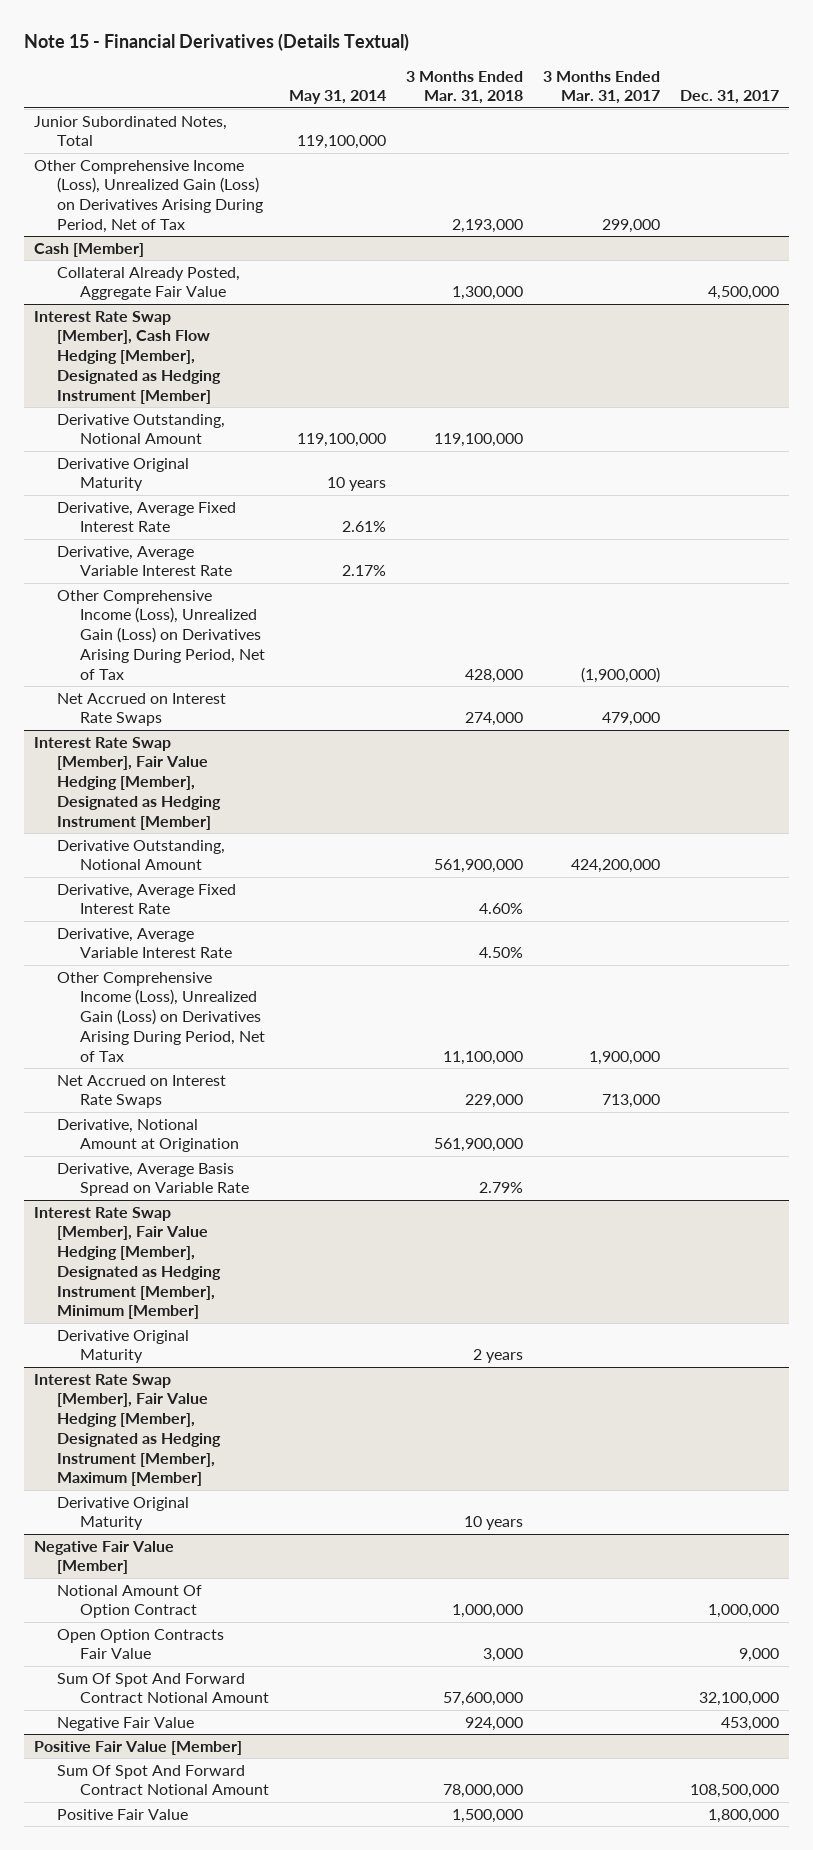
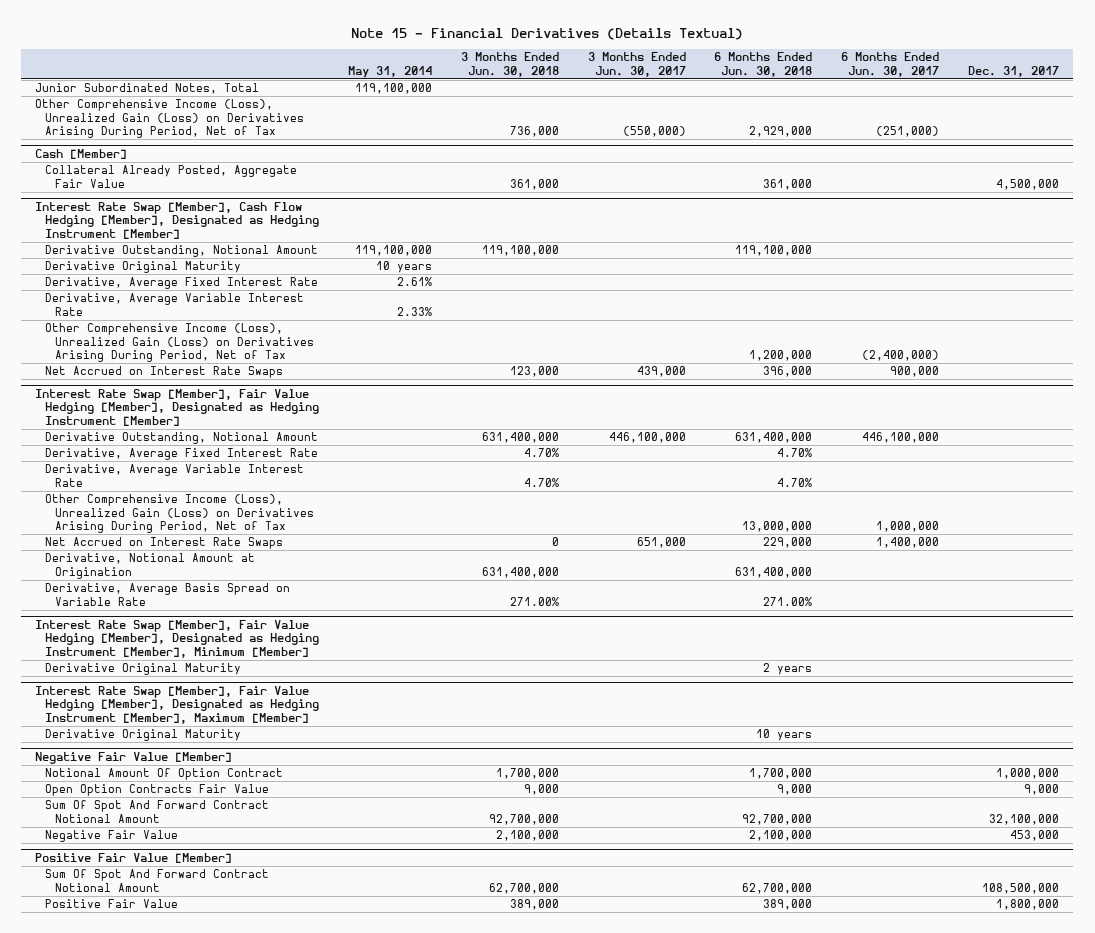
[406,70,524,105] 3 Months Ended Mar. 31, 2018 -> none
[543,70,661,105] 3 Months Ended Mar. 31, 2017 -> none
none -> [460,52,559,77] 3 Months Ended Jun. 30, 2018
none -> [587,52,686,77] 3 Months Ended Jun. 30, 2017
none -> [714,52,813,77] 6 Months Ended Jun. 30, 2018
none -> [841,52,940,77] 6 Months Ended Jun. 30, 2017
[342,565,387,577] 2.17% -> [396,306,432,316] 2.33%

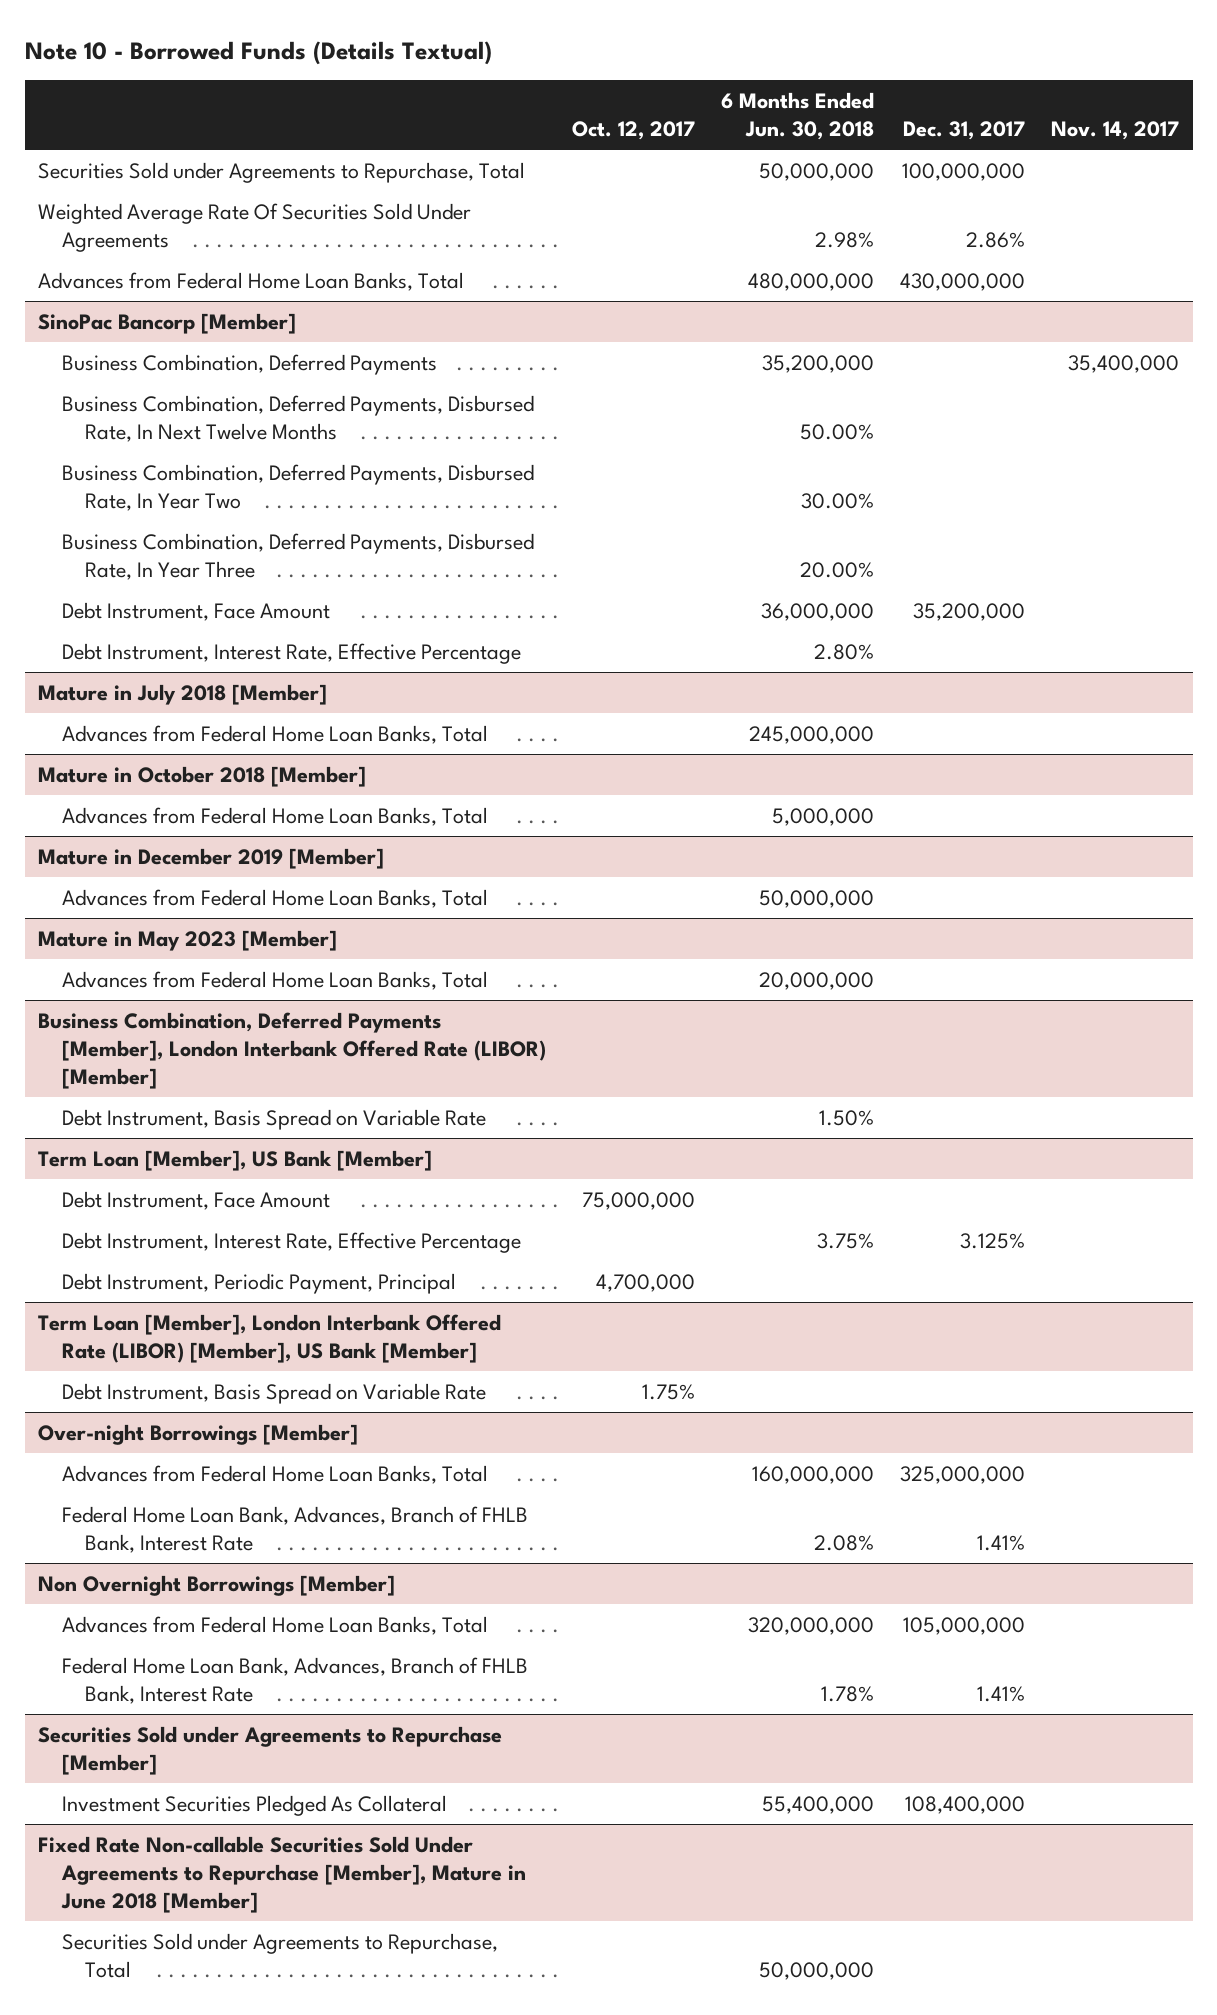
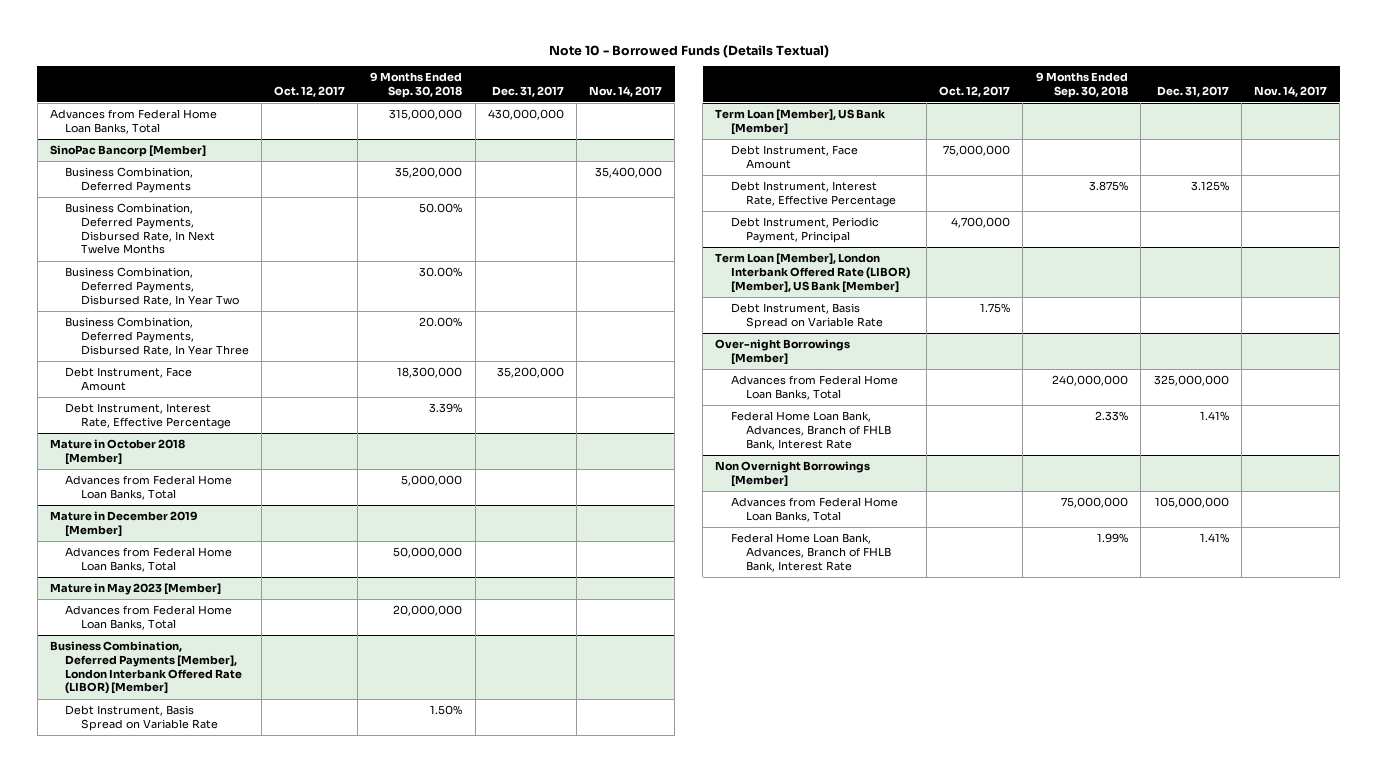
[721,92,875,141] 6 Months Ended Jun. 30, 2018 -> none
none -> [370,71,463,98] 9 Months Ended Sep. 30, 2018
[37,161,525,183] Securities Sold under Agreements to Repurchase, Total -> none
[37,202,471,252] Weighted Average Rate Of Securities Sold Under Agreements -> none
[37,683,327,705] Mature in July 2018 [Member] -> none
[61,724,488,744] Advances from Federal Home Loan Banks, Total -> none
[37,1725,502,1775] Securities Sold under Agreements to Repurchase [Member] -> none
[61,1794,447,1816] Investment Securities Pledged As Collateral -> none
[37,1835,526,1913] Fixed Rate Non-callable Securities Sold Under Agreements to Repurchase [Member], Mature in June 2018 [Member] -> none
[61,1932,498,1978] Securities Sold under Agreements to Repurchase, Total -> none

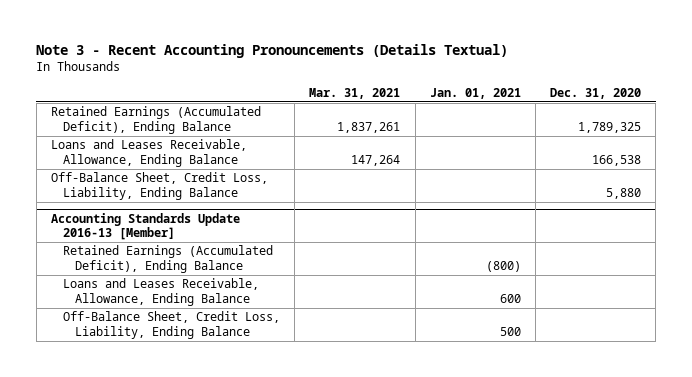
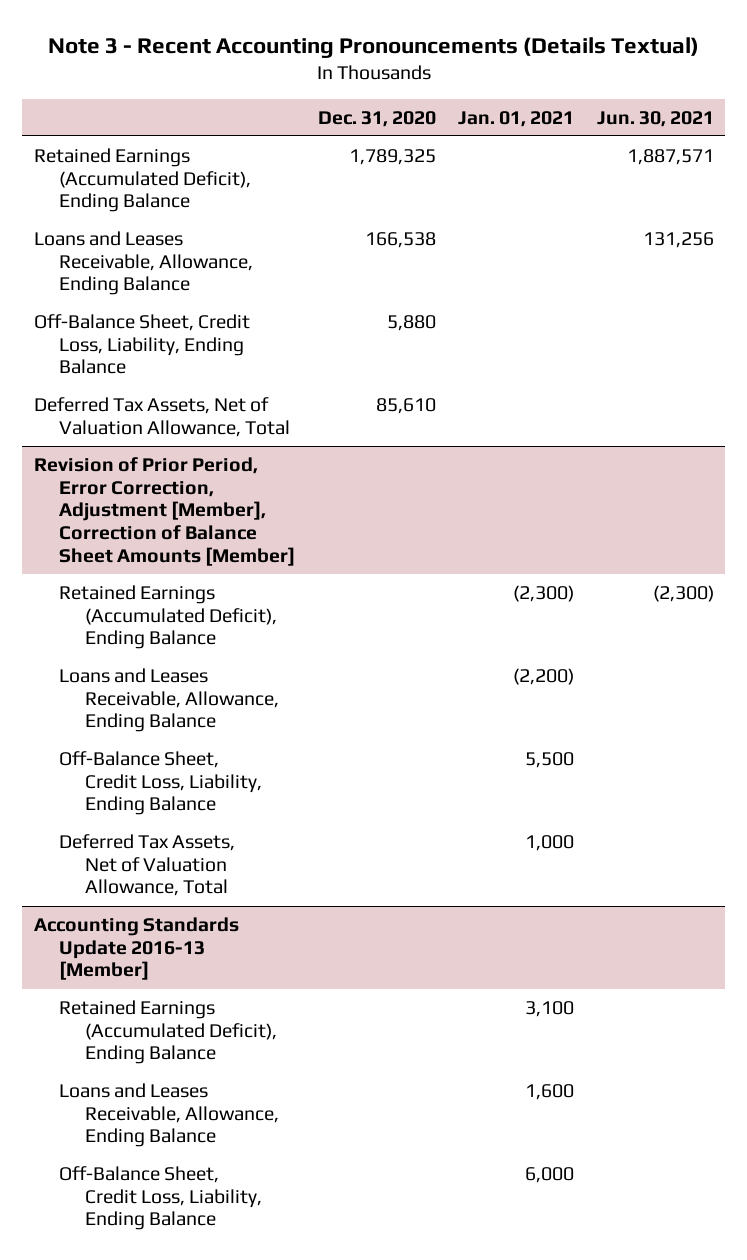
[309,87,401,99] Mar. 31, 2021 -> none
none -> [596,110,714,127] Jun. 30, 2021
none -> [33,396,291,437] Deferred Tax Assets, Net of Valuation Allowance, Total
none -> [33,456,296,567] Revision of Prior Period, Error Correction, Adjustment [Member], Correction of Balance Sheet Amounts [Member]
none -> [59,584,278,650] Retained Earnings (Accumulated Deficit), Ending Balance
none -> [59,667,280,733] Loans and Leases Receivable, Allowance, Ending Balance
none -> [59,750,263,816] Off-Balance Sheet, Credit Loss, Liability, Ending Balance
none -> [59,833,236,897] Deferred Tax Assets, Net of Valuation Allowance, Total
[485,260,521,272] (800) -> [525,1000,575,1017] 3,100
[499,293,521,303] 600 -> [525,1083,575,1100] 1,600
[499,326,521,336] 500 -> [525,1166,575,1183] 6,000

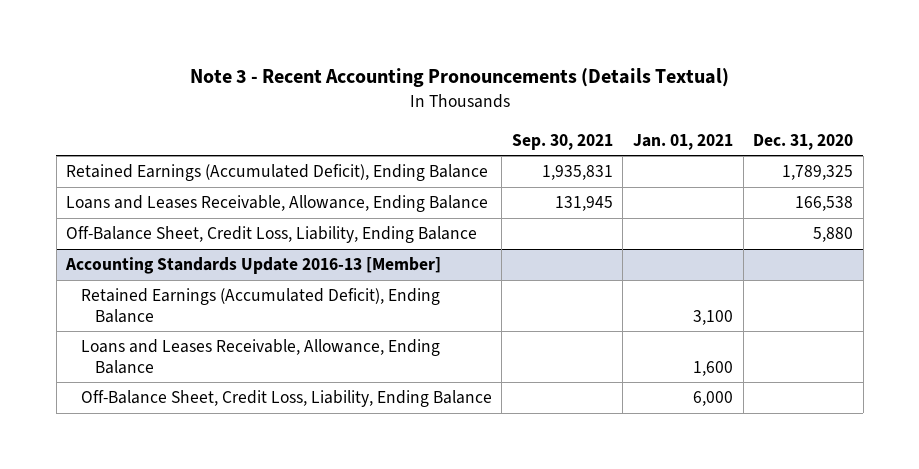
[596,110,714,127] Jun. 30, 2021 -> none
none -> [511,133,613,150] Sep. 30, 2021
[33,396,291,437] Deferred Tax Assets, Net of Valuation Allowance, Total -> none
[33,456,296,567] Revision of Prior Period, Error Correction, Adjustment [Member], Correction of Balance Sheet Amounts [Member] -> none
[59,584,278,650] Retained Earnings (Accumulated Deficit), Ending Balance -> none
[59,667,280,733] Loans and Leases Receivable, Allowance, Ending Balance -> none
[59,750,263,816] Off-Balance Sheet, Credit Loss, Liability, Ending Balance -> none
[59,833,236,897] Deferred Tax Assets, Net of Valuation Allowance, Total -> none

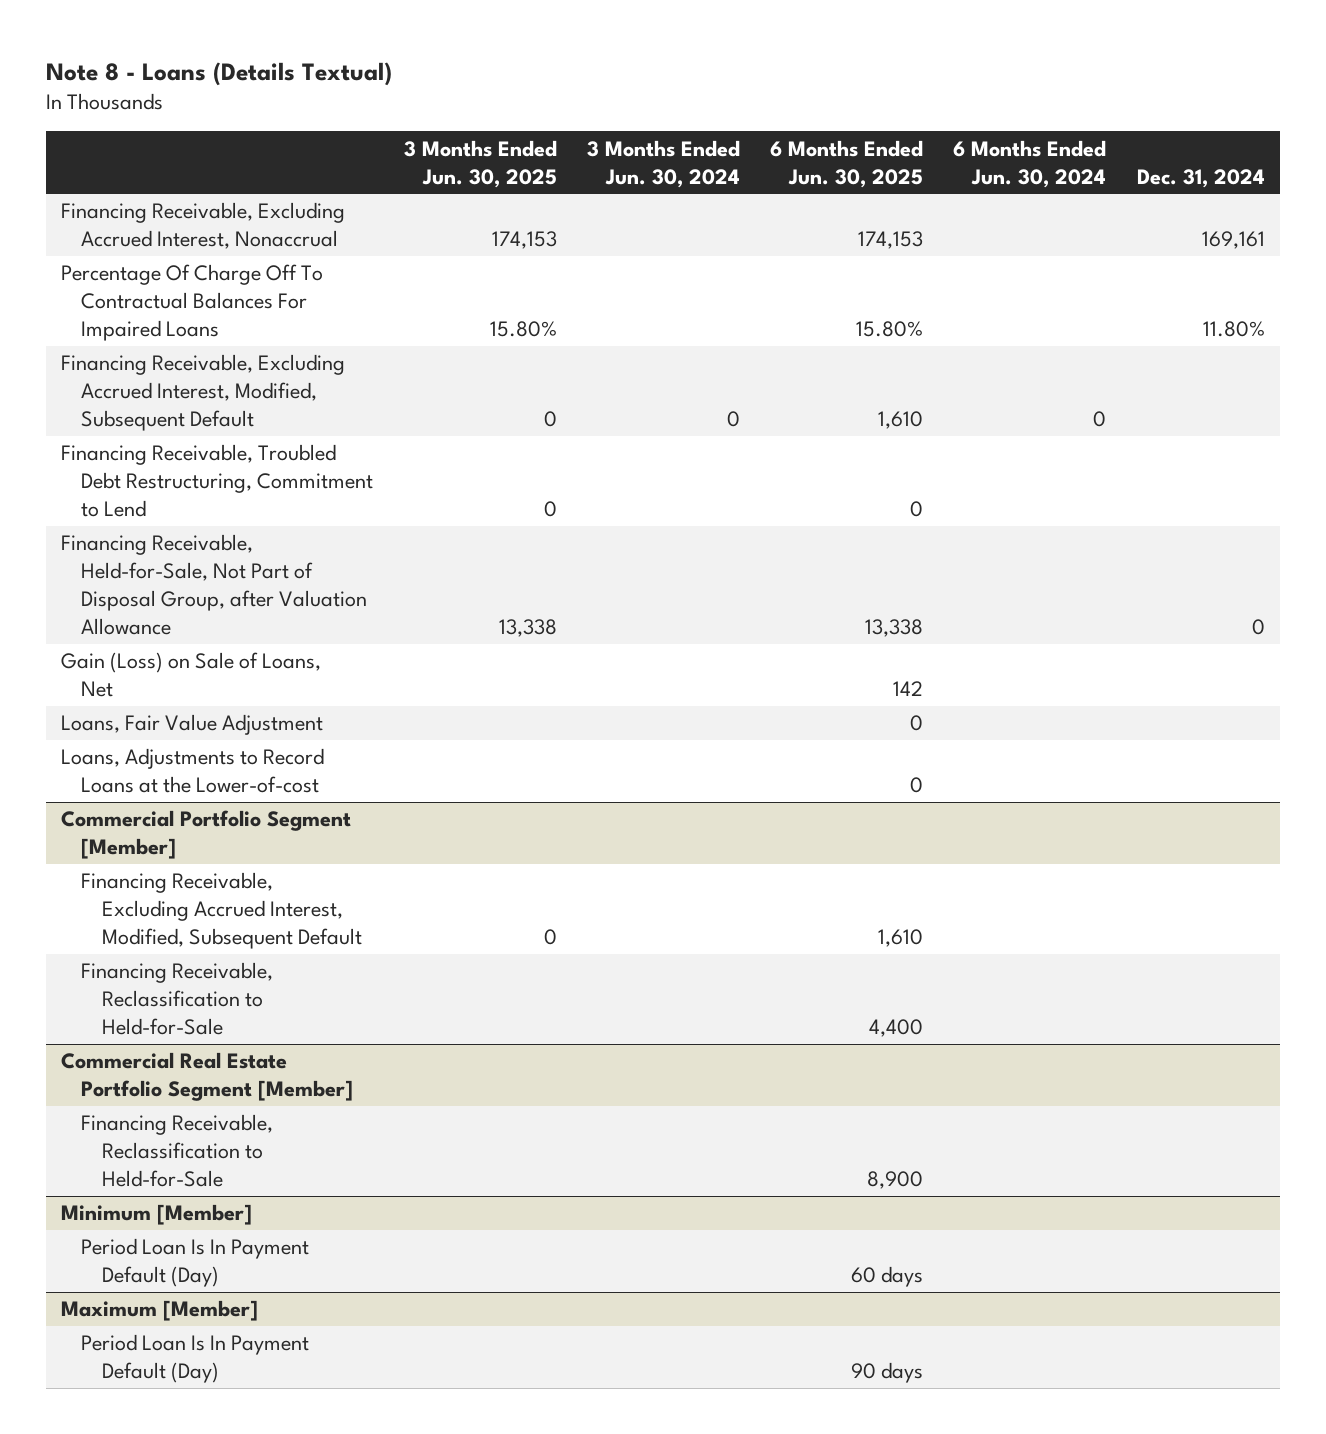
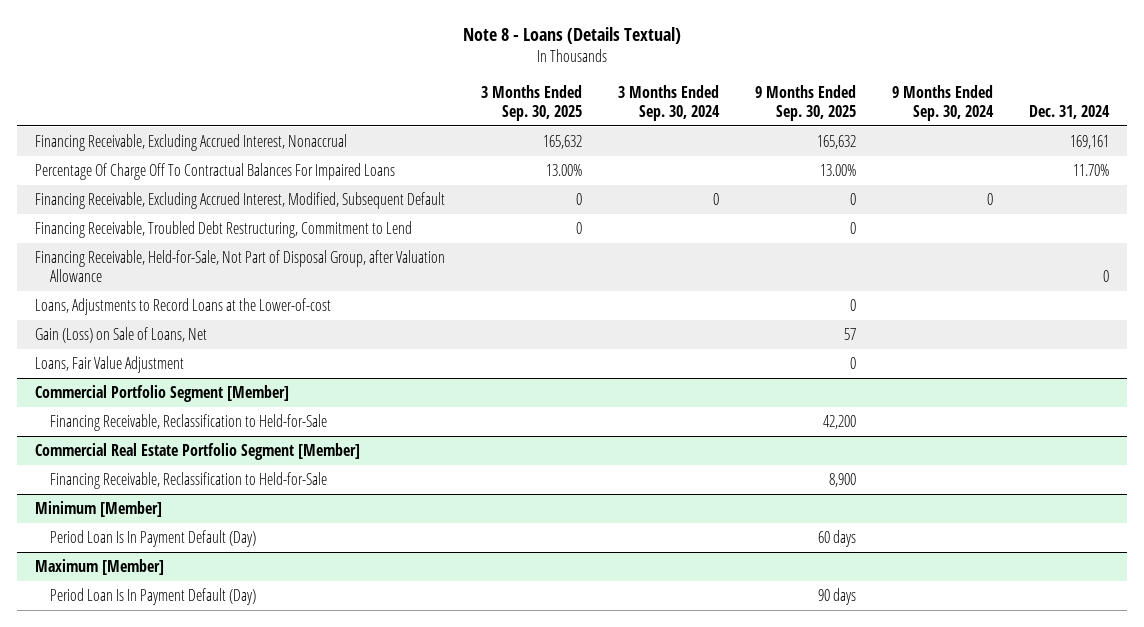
[403,139,557,188] 3 Months Ended Jun. 30, 2025 -> none
[586,139,740,188] 3 Months Ended Jun. 30, 2024 -> none
[770,139,924,188] 6 Months Ended Jun. 30, 2025 -> none
[953,139,1107,188] 6 Months Ended Jun. 30, 2024 -> none
none -> [481,84,583,121] 3 Months Ended Sep. 30, 2025
none -> [617,84,720,121] 3 Months Ended Sep. 30, 2024
none -> [754,84,856,121] 9 Months Ended Sep. 30, 2025
none -> [891,84,994,121] 9 Months Ended Sep. 30, 2024
[1202,321,1265,338] 11.80% -> [1072,163,1109,176] 11.70%
[60,748,324,794] Loans, Adjustments to Record Loans at the Lower-of-cost -> [35,297,332,315] Loans, Adjustments to Record Loans at the Lower-of-cost
[81,872,362,950] Financing Receivable, Excluding Accrued Interest, Modified, Subsequent Default -> none

